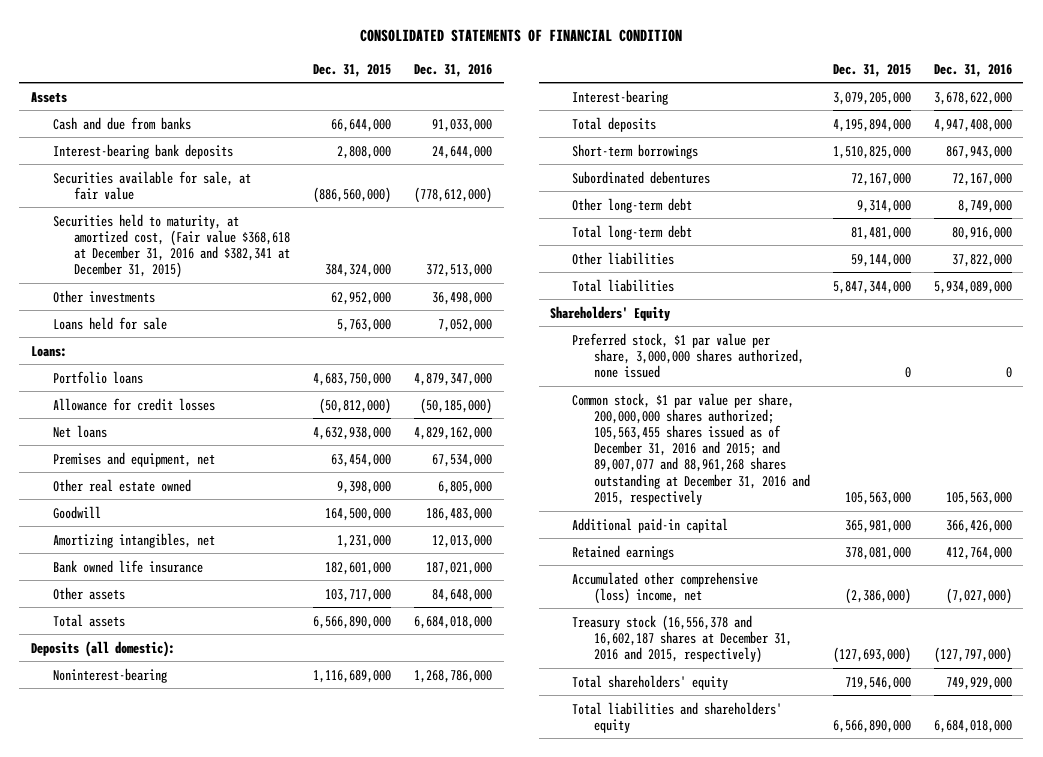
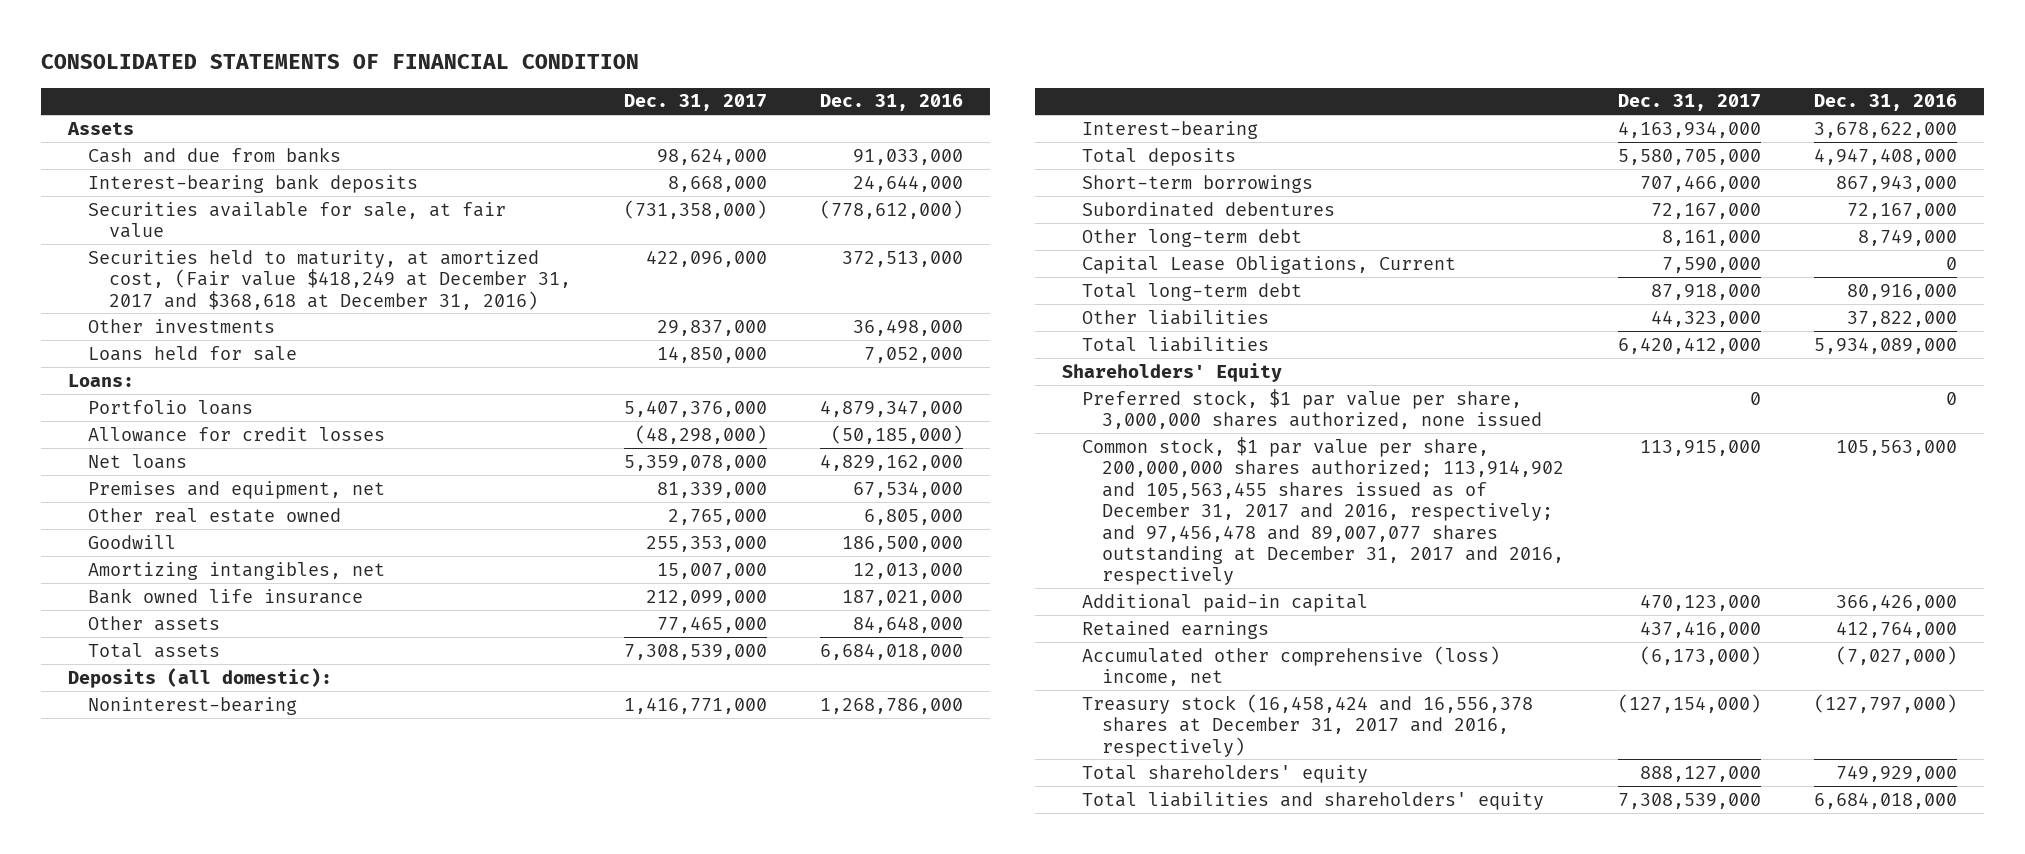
[313,63,392,77] Dec. 31, 2015 -> none
none -> [624,94,768,112] Dec. 31, 2017
[52,213,291,279] Securities held to maturity, at amortized cost, (Fair value $368,618 at December 31, 2016 and $382,341 at December 31, 2015) -> [88,249,571,310] Securities held to maturity, at amortized cost, (Fair value $418,249 at December 31, 2017 and $368,618 at December 31, 2016)
[426,507,493,521] 186,483,000 -> [842,535,964,552] 186,500,000
none -> [1082,255,1457,274] Capital Lease Obligations, Current
[572,392,810,505] Common stock, $1 par value per share, 200,000,000 shares authorized; 105,563,455 shares issued as of December 31, 2016 and 2015; and 89,007,077 and 88,961,268 shares outstanding at December 31, 2016 and 2015, respectively -> [1082,436,1565,586] Common stock, $1 par value per share, 200,000,000 shares authorized; 113,914,902 and 105,563,455 shares issued as of December 31, 2017 and 2016, respectively; and 97,456,478 and 89,007,077 shares outstanding at December 31, 2017 and 2016, respectively
[572,614,792,663] Treasury stock (16,556,378 and 16,602,187 shares at December 31, 2016 and 2015, respectively) -> [1082,693,1534,757] Treasury stock (16,458,424 and 16,556,378 shares at December 31, 2017 and 2016, respectively)

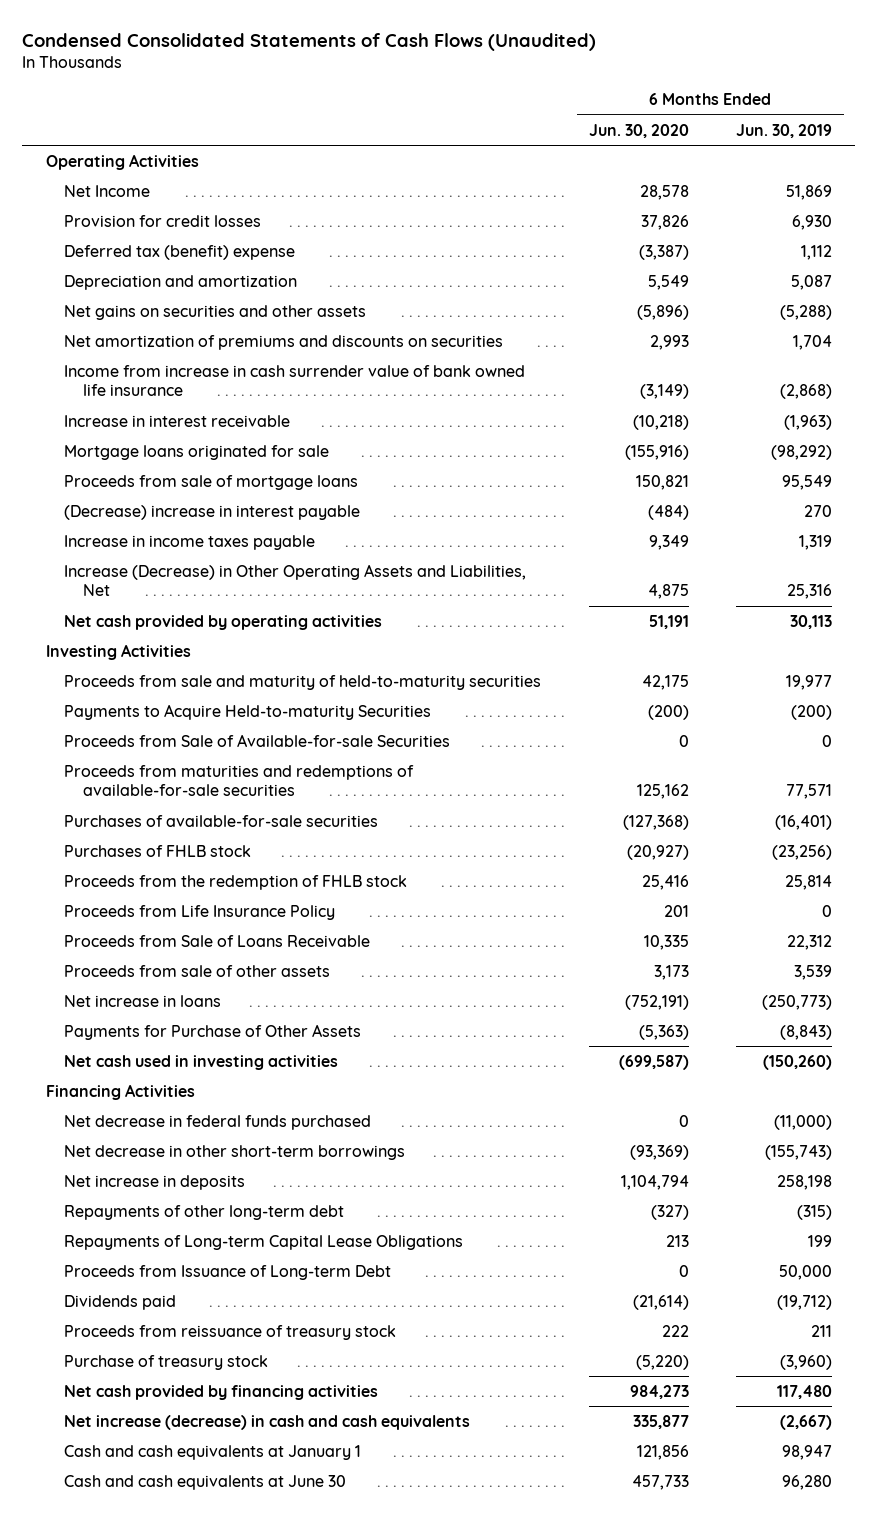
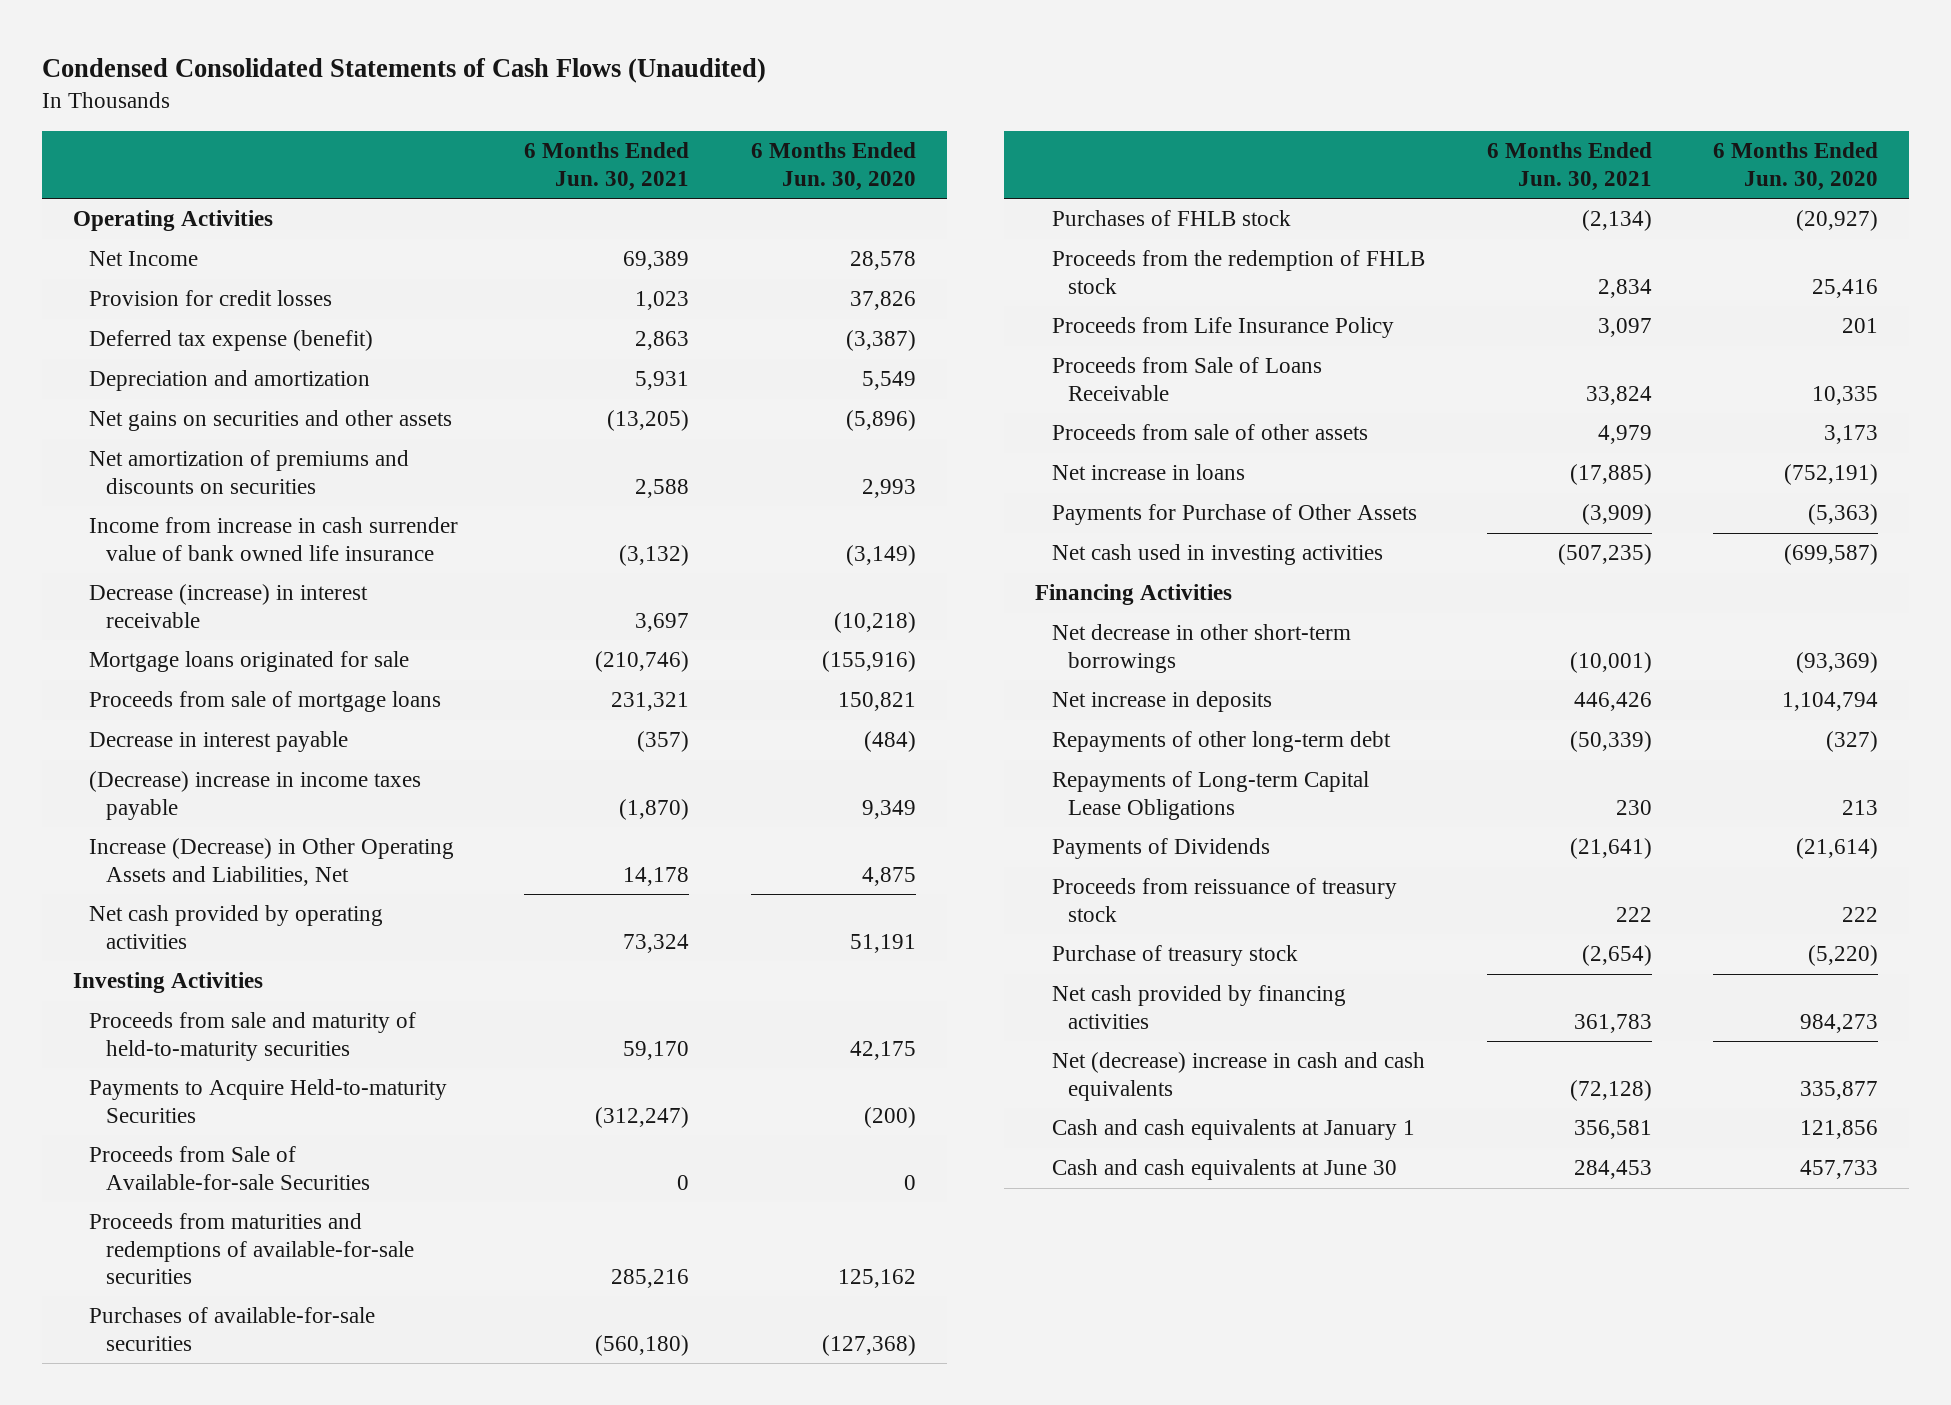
[735,123,832,138] Jun. 30, 2019 -> none
none -> [523,142,689,191] 6 Months Ended Jun. 30, 2021
[64,244,296,260] Deferred tax (benefit) expense -> [89,330,374,352] Deferred tax expense (benefit)
[64,414,291,427] Increase in interest receivable -> [89,584,369,628] Decrease (increase) in interest receivable
[64,504,361,520] (Decrease) increase in interest payable -> [89,731,349,753] Decrease in interest payable
[64,534,316,550] Increase in income taxes payable -> [89,771,422,820] (Decrease) increase in income taxes payable
[64,1114,372,1130] Net decrease in federal funds purchased -> none
[64,1264,392,1280] Proceeds from Issuance of Long-term Debt -> none
[64,1294,177,1310] Dividends paid -> [1051,838,1270,860] Payments of Dividends
[64,1414,471,1430] Net increase (decrease) in cash and cash equivalents -> [1051,1052,1425,1101] Net (decrease) increase in cash and cash equivalents

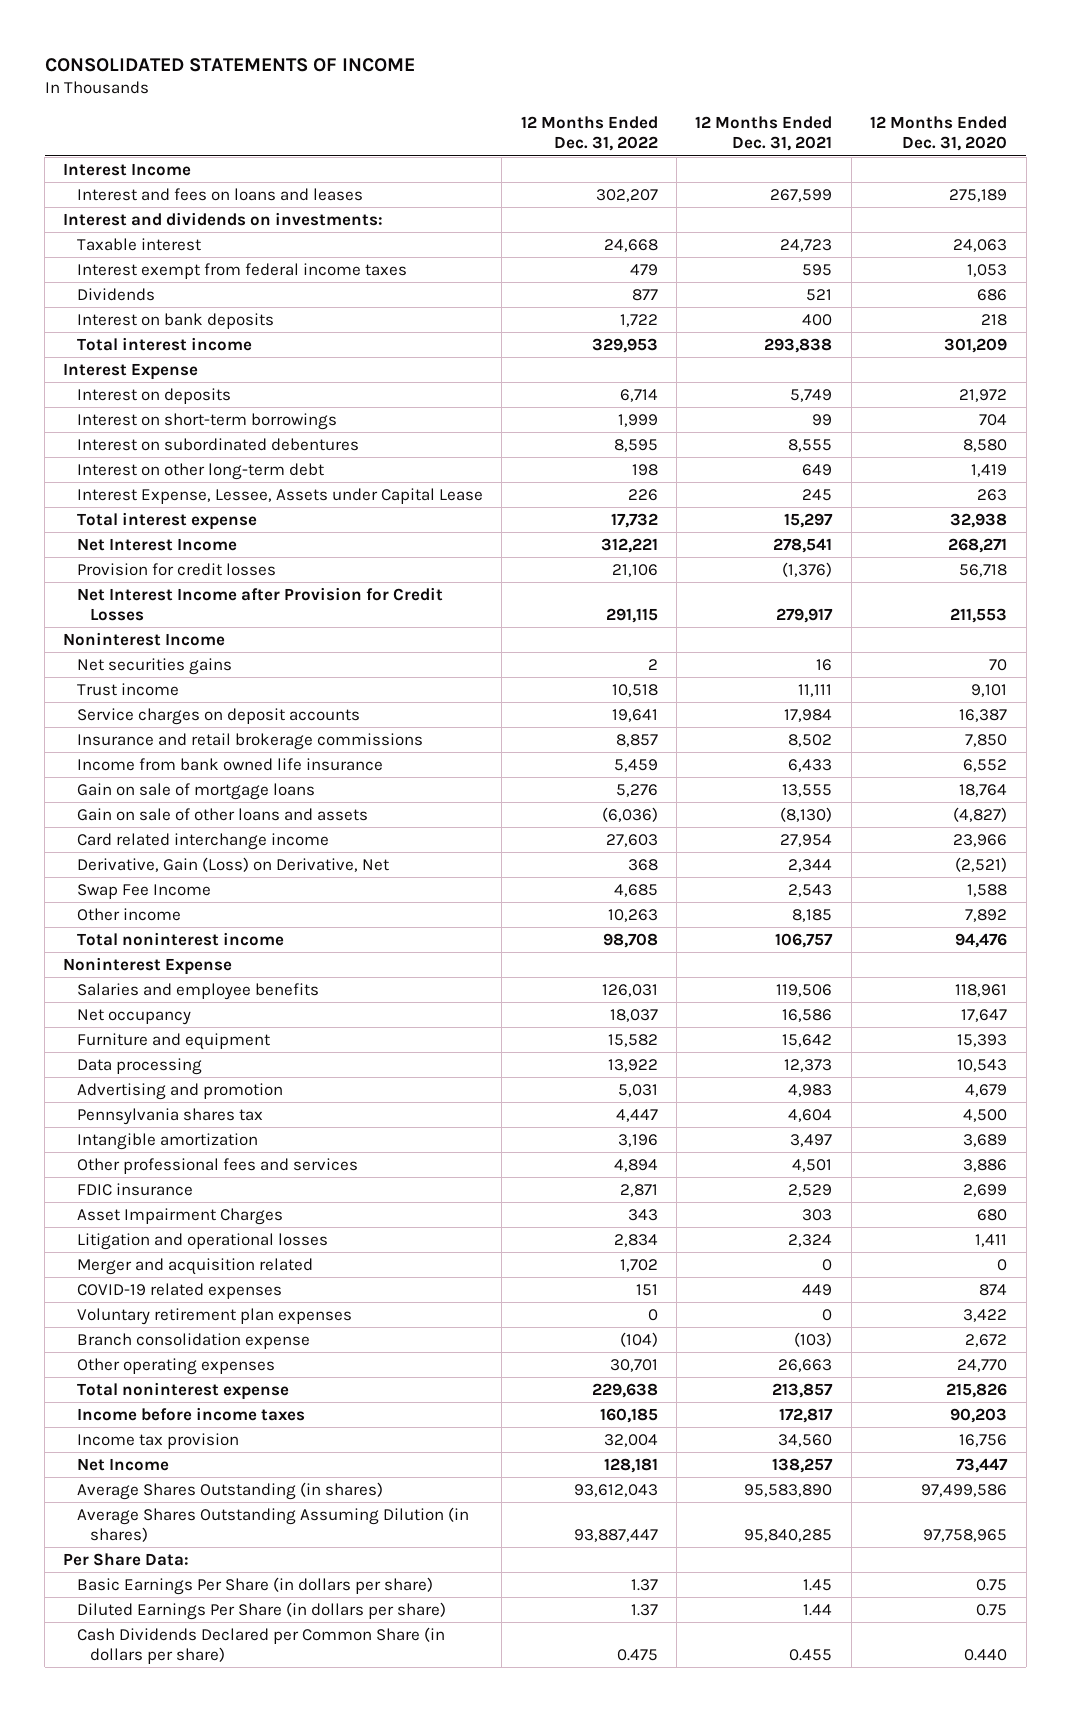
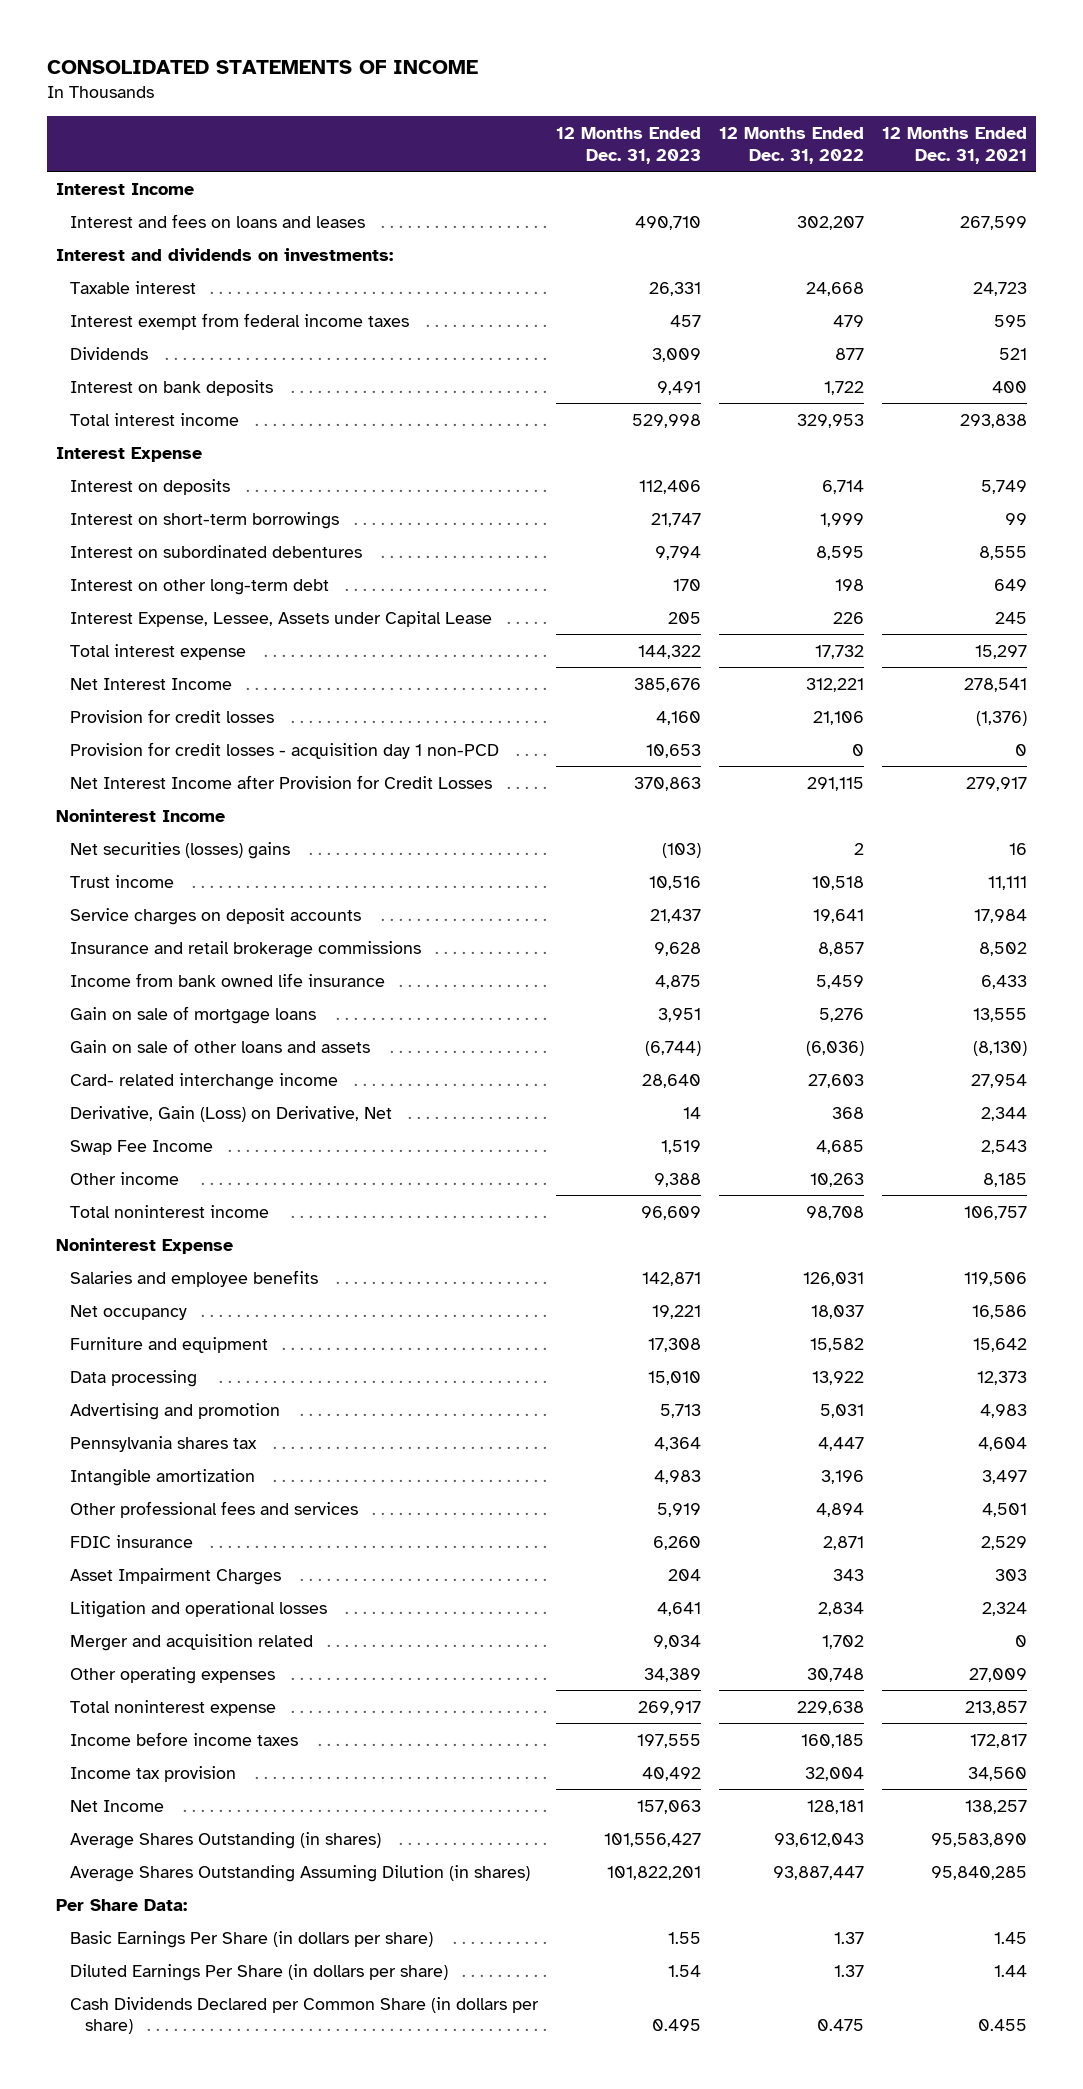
[870,115,1008,152] 12 Months Ended Dec. 31, 2020 -> none
none -> [556,126,702,164] 12 Months Ended Dec. 31, 2023
none -> [70,741,500,759] Provision for credit losses - acquisition day 1 non-PCD
[76,657,232,675] Net securities gains -> [70,841,291,859] Net securities (losses) gains
[76,832,329,850] Card related interchange income -> [70,1072,339,1090] Card- related interchange income
[76,1282,282,1299] COVID-19 related expenses -> none
[76,1307,352,1325] Voluntary retirement plan expenses -> none
[76,1332,310,1349] Branch consolidation expense -> none
[609,1358,658,1372] 30,701 -> [807,1667,865,1682] 30,748
[778,1358,833,1372] 26,663 -> [969,1667,1028,1682] 27,009

